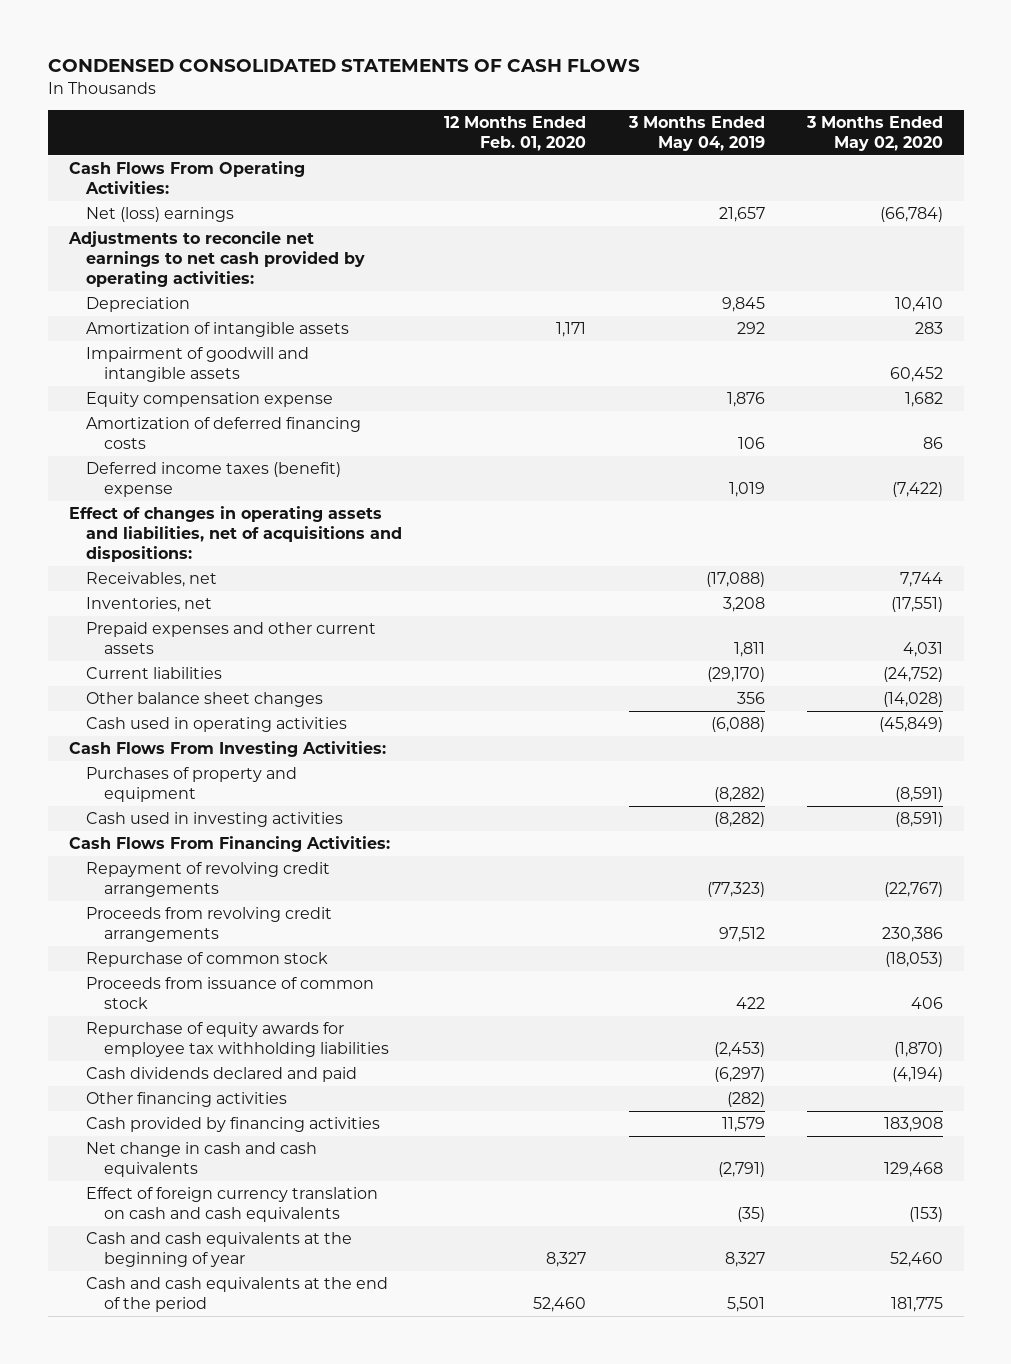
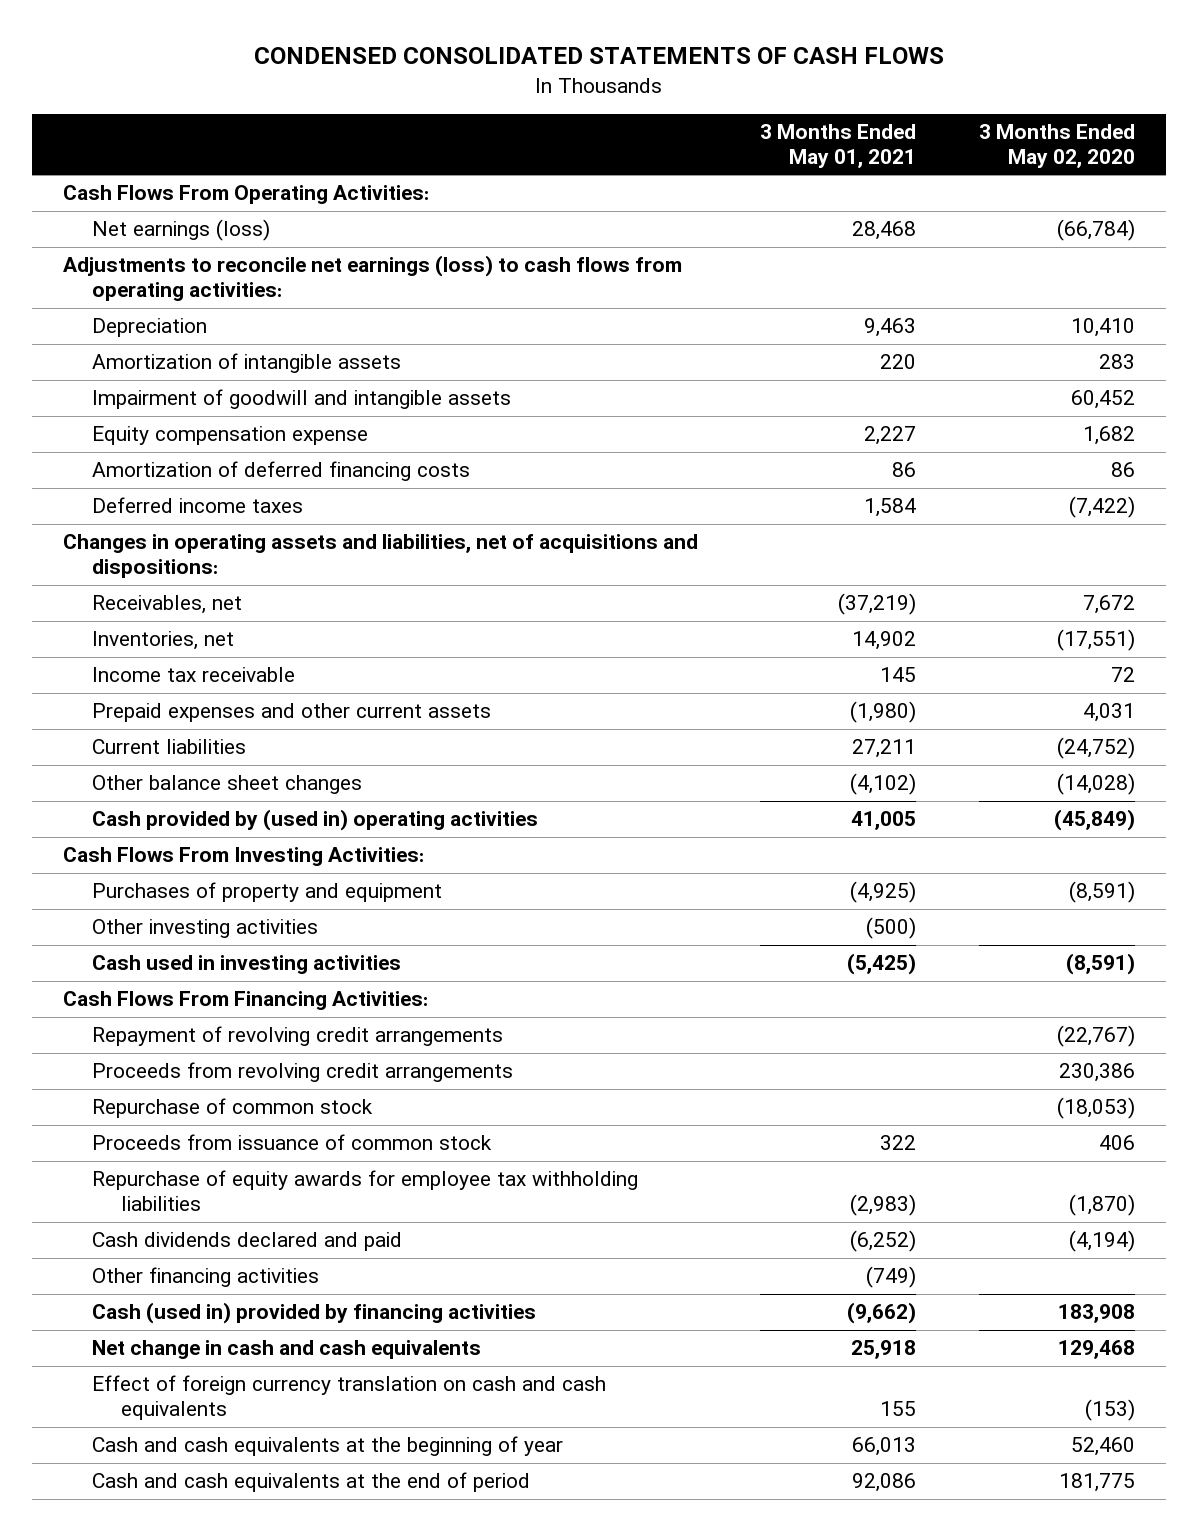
[444,115,587,151] 12 Months Ended Feb. 01, 2020 -> none
[627,115,765,151] 3 Months Ended May 04, 2019 -> none
none -> [760,124,917,168] 3 Months Ended May 01, 2021
[86,207,235,223] Net (loss) earnings -> [92,219,271,242] Net earnings (loss)
[67,231,366,287] Adjustments to reconcile net earnings to net cash provided by operating activities: -> [62,255,682,302] Adjustments to reconcile net earnings (loss) to cash flows from operating activities:
[86,462,342,498] Deferred income taxes (benefit) expense -> [92,497,304,514] Deferred income taxes
[68,506,403,562] Effect of changes in operating assets and liabilities, net of acquisitions and dispositions: -> [62,534,698,579] Changes in operating assets and liabilities, net of acquisitions and dispositions:
[899,572,943,588] 7,744 -> [1082,595,1135,615] 7,672
none -> [92,667,296,683] Income tax receivable
[86,717,348,733] Cash used in operating activities -> [92,809,539,832] Cash provided by (used in) operating activities
none -> [92,919,319,939] Other investing activities
[86,1117,381,1133] Cash provided by financing activities -> [92,1302,537,1325] Cash (used in) provided by financing activities
[86,1277,389,1313] Cash and cash equivalents at the end of the period -> [92,1472,531,1493] Cash and cash equivalents at the end of period

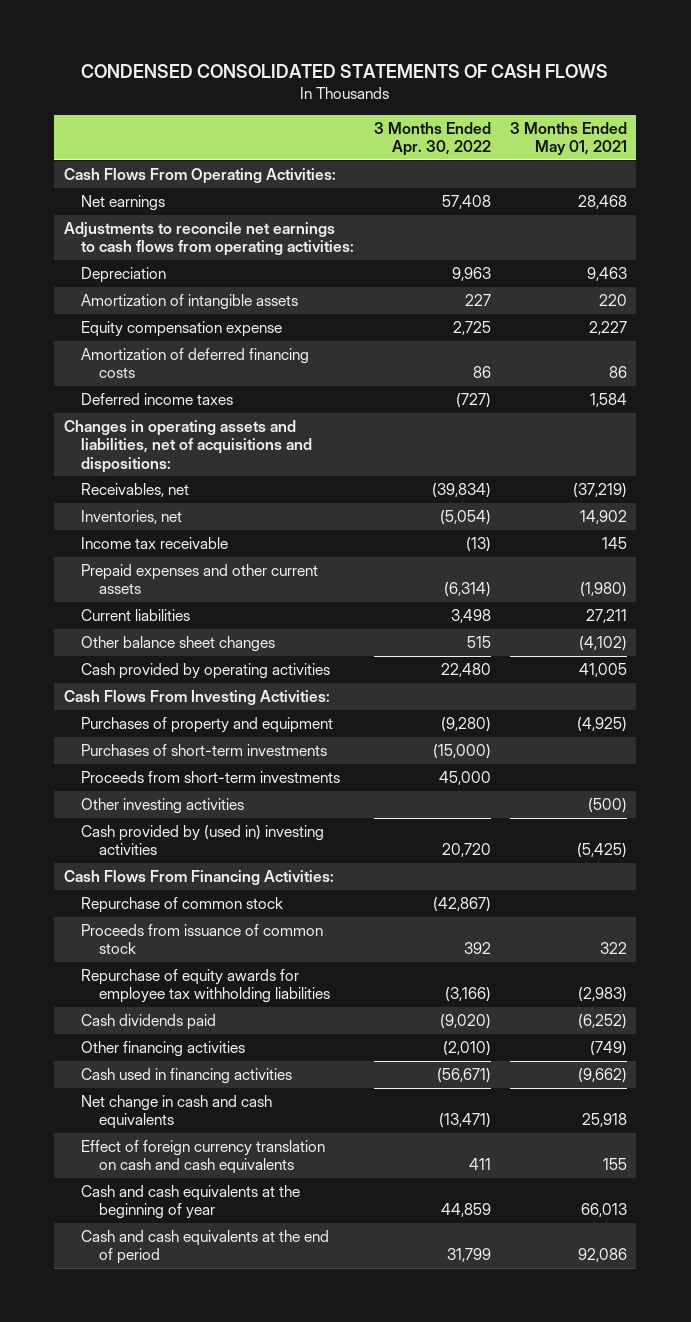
[978,124,1135,168] 3 Months Ended May 02, 2020 -> none
none -> [373,121,491,157] 3 Months Ended Apr. 30, 2022
[92,219,271,242] Net earnings (loss) -> [81,195,166,212] Net earnings
[62,255,682,302] Adjustments to reconcile net earnings (loss) to cash flows from operating activities: -> [63,222,355,257] Adjustments to reconcile net earnings to cash flows from operating activities:
[92,389,512,410] Impairment of goodwill and intangible assets -> none
[92,809,539,832] Cash provided by (used in) operating activities -> [81,663,331,680] Cash provided by operating activities
none -> [81,744,328,757] Purchases of short-term investments
none -> [81,771,341,784] Proceeds from short-term investments
[92,955,402,975] Cash used in investing activities -> [81,825,325,856] Cash provided by (used in) investing activities
[92,1026,504,1047] Repayment of revolving credit arrangements -> none
[92,1062,514,1083] Proceeds from revolving credit arrangements -> none
[92,1232,403,1252] Cash dividends declared and paid -> [81,1014,217,1031] Cash dividends paid
[92,1302,537,1325] Cash (used in) provided by financing activities -> [81,1068,293,1085] Cash used in financing activities

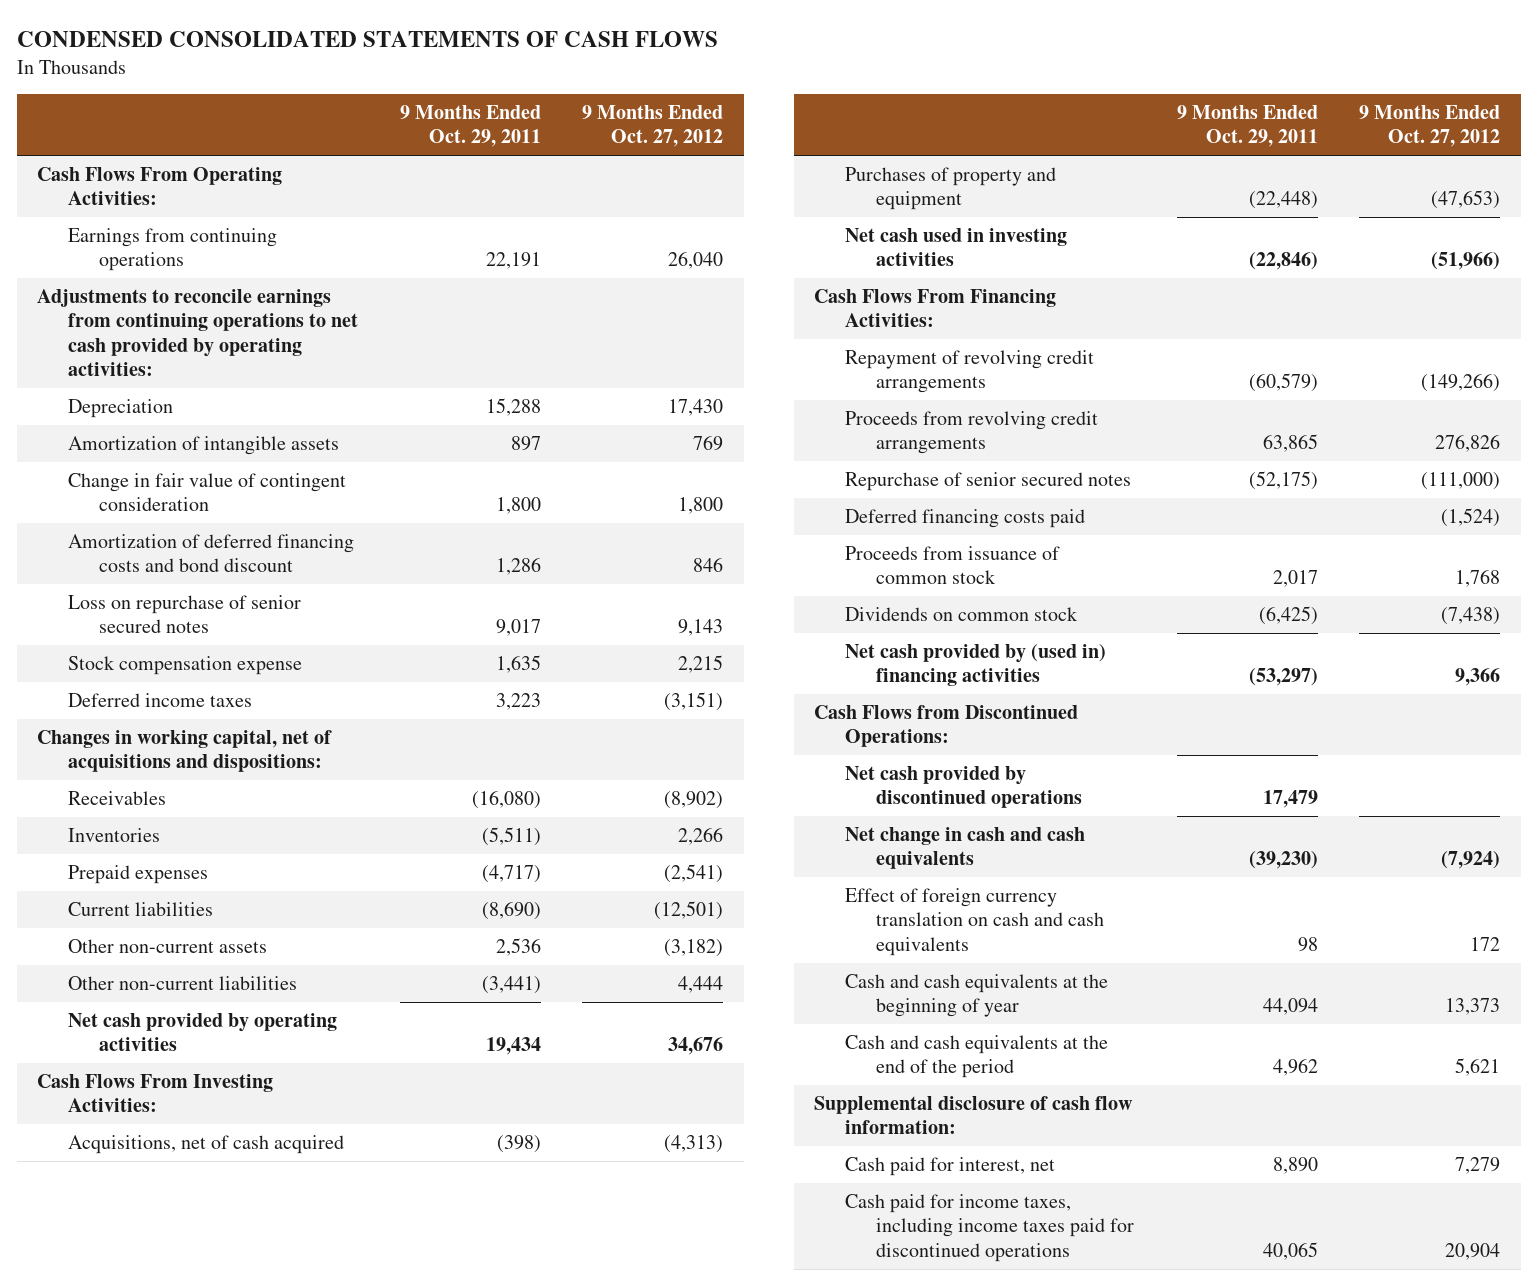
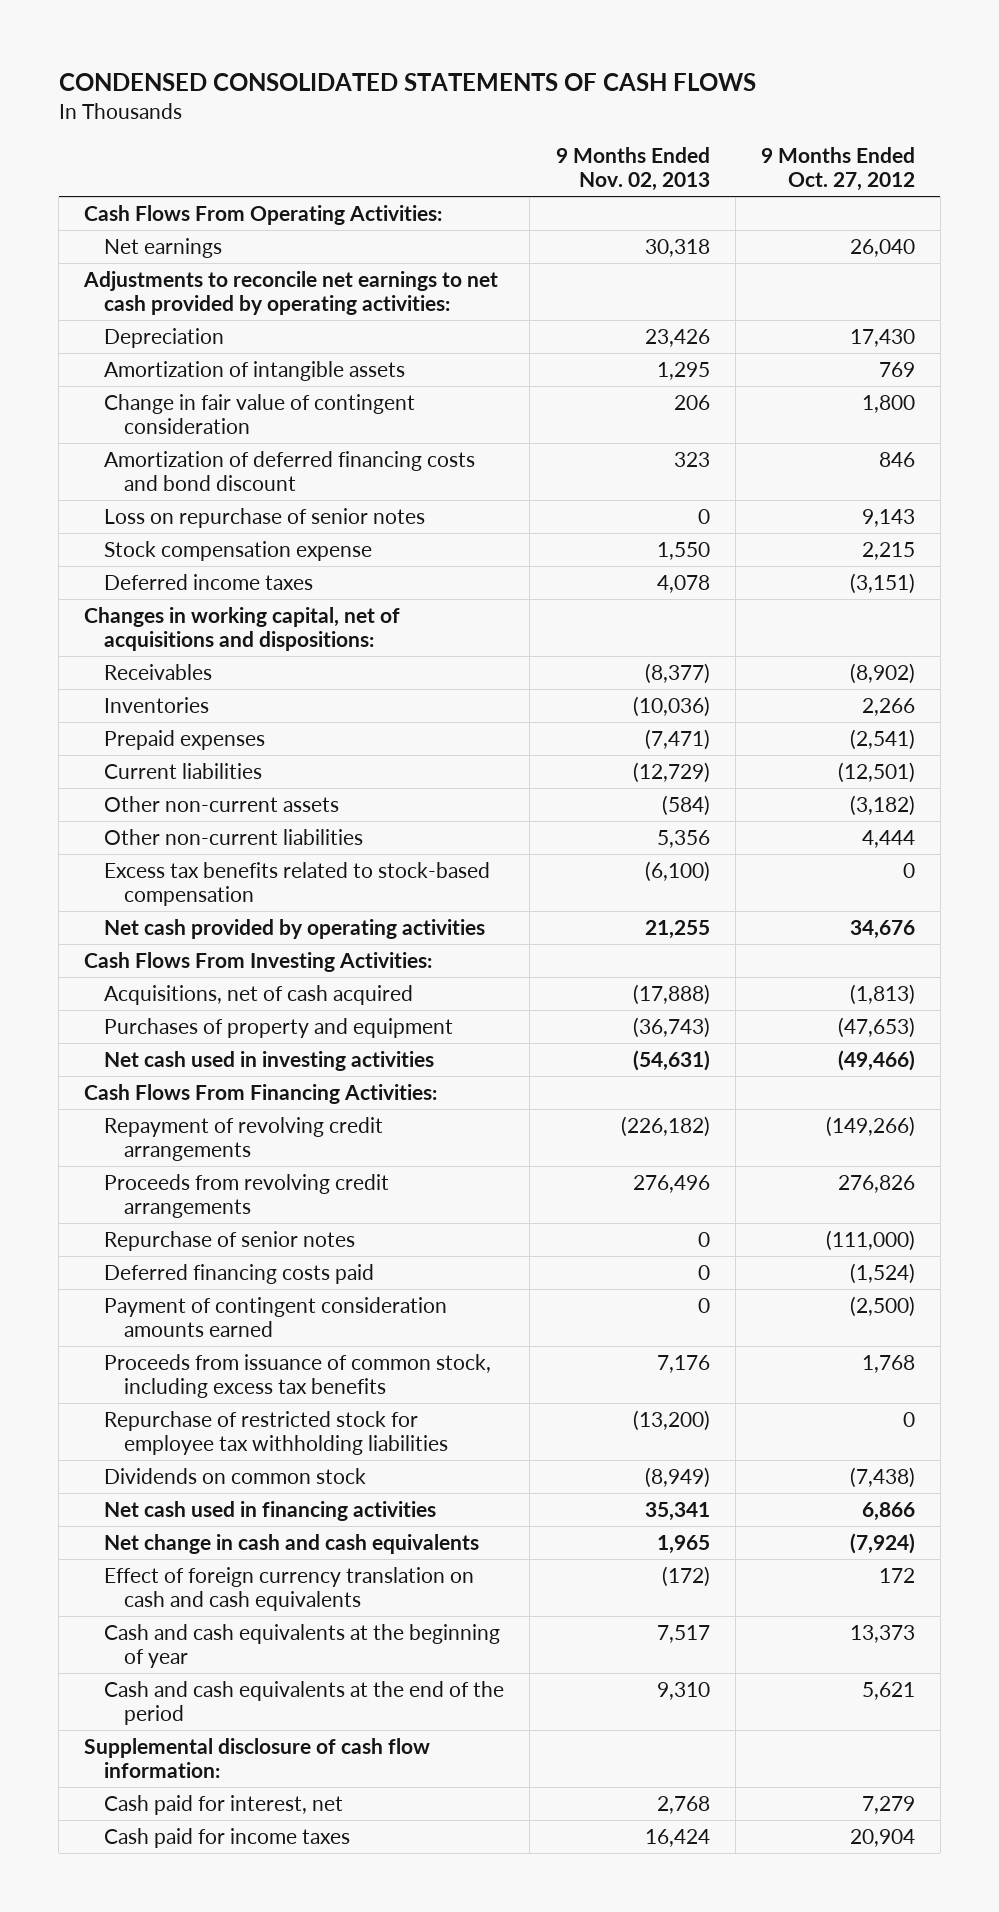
[399,105,541,148] 9 Months Ended Oct. 29, 2011 -> none
none -> [555,146,710,192] 9 Months Ended Nov. 02, 2013
[67,228,277,272] Earnings from continuing operations -> [104,237,223,258] Net earnings
[37,289,358,376] Adjustments to reconcile earnings from continuing operations to net cash provided by operating activities: -> [83,270,499,316] Adjustments to reconcile net earnings to net cash provided by operating activities:
[67,595,301,634] Loss on repurchase of senior secured notes -> [104,507,426,528] Loss on repurchase of senior notes
none -> [104,861,491,907] Excess tax benefits related to stock-based compensation
[664,1135,724,1154] (4,313) -> [849,983,915,1005] (1,813)
[1431,252,1501,271] (51,966) -> [837,1049,915,1071] (49,466)
[844,472,1131,492] Repurchase of senior secured notes -> [104,1230,356,1251] Repurchase of senior notes
none -> [104,1296,448,1338] Payment of contingent consideration amounts earned
[844,546,1060,585] Proceeds from issuance of common stock -> [104,1353,492,1399] Proceeds from issuance of common stock, including excess tax benefits
none -> [104,1410,449,1456] Repurchase of restricted stock for employee tax withholding liabilities
[814,705,1079,748] Cash Flows from Discontinued Operations: -> none
[844,766,1082,809] Net cash provided by discontinued operations -> none
[844,644,1106,687] Net cash provided by (used in) financing activities -> [104,1500,437,1521] Net cash used in financing activities
[1455,668,1501,687] 9,366 -> [861,1501,915,1521] 6,866
[844,1194,1134,1262] Cash paid for income taxes, including income taxes paid for discontinued operations -> [104,1827,351,1848] Cash paid for income taxes

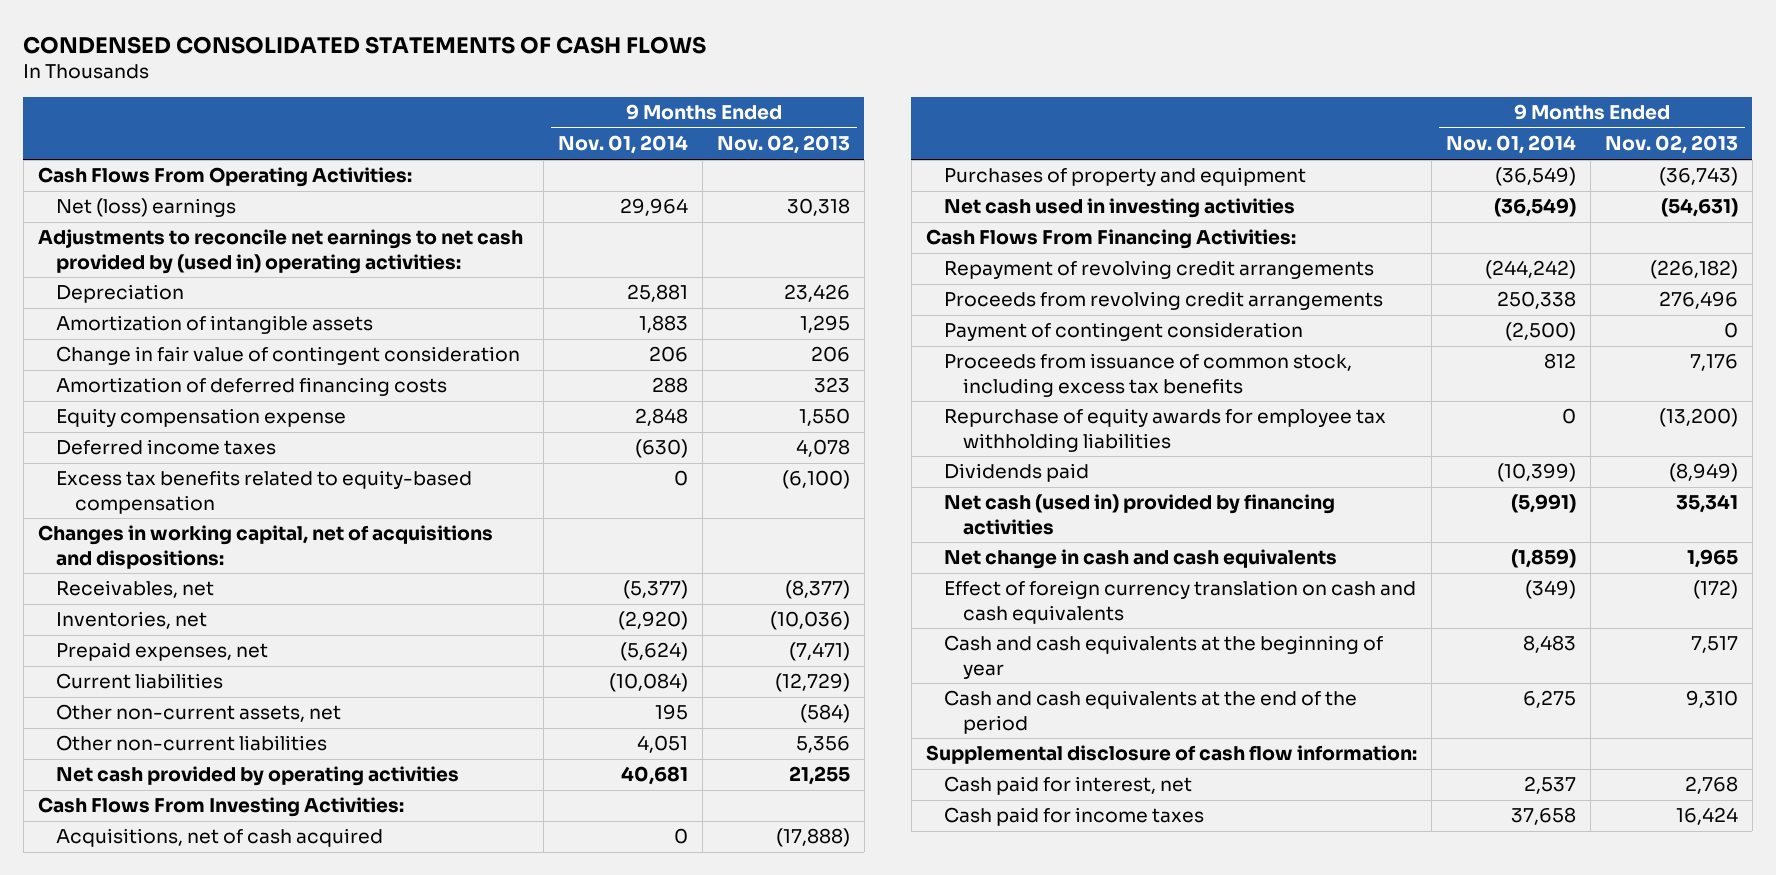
[760,146,915,192] 9 Months Ended Oct. 27, 2012 -> none
none -> [557,135,688,155] Nov. 01, 2014
[104,237,223,258] Net earnings -> [56,198,237,218] Net (loss) earnings
[83,270,499,316] Adjustments to reconcile net earnings to net cash provided by operating activities: -> [37,229,523,274] Adjustments to reconcile net earnings to net cash provided by (used in) operating activities:
[104,507,426,528] Loss on repurchase of senior notes -> none
[104,450,476,492] Amortization of deferred financing costs and bond discount -> [56,377,448,397] Amortization of deferred financing costs
[104,540,373,561] Stock compensation expense -> [56,408,347,428] Equity compensation expense
none -> [56,470,473,514] Excess tax benefits related to equity-based compensation
[104,663,213,680] Receivables -> [56,580,215,599] Receivables, net
[104,696,210,713] Inventories -> [56,611,208,630] Inventories, net
[104,729,266,750] Prepaid expenses -> [56,642,269,662] Prepaid expenses, net
[104,795,340,812] Other non-current assets -> [56,704,342,723] Other non-current assets, net
[104,861,491,907] Excess tax benefits related to stock-based compensation -> none
[104,1230,356,1251] Repurchase of senior notes -> none
[104,1263,375,1284] Deferred financing costs paid -> none
[104,1296,448,1338] Payment of contingent consideration amounts earned -> [944,322,1304,342] Payment of contingent consideration
[104,1410,449,1456] Repurchase of restricted stock for employee tax withholding liabilities -> [944,408,1387,452] Repurchase of equity awards for employee tax withholding liabilities
[104,1467,367,1484] Dividends on common stock -> [944,463,1090,483] Dividends paid
[104,1500,437,1521] Net cash used in financing activities -> [944,494,1336,535] Net cash (used in) provided by financing activities

